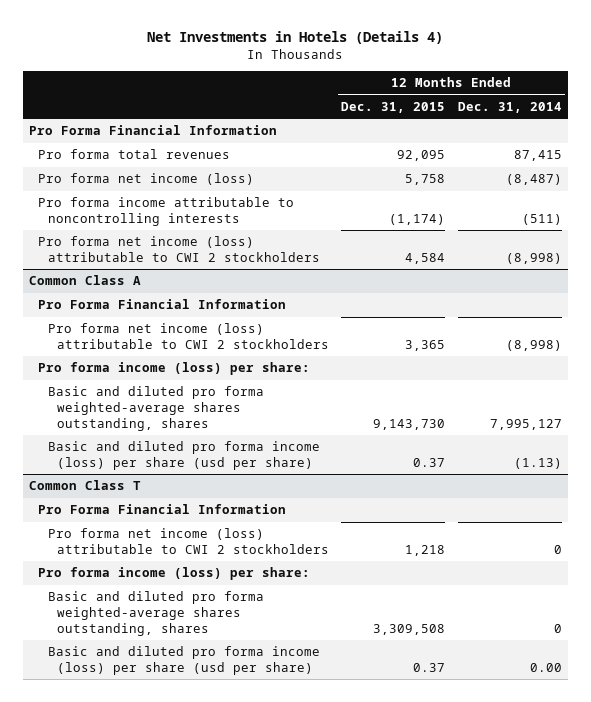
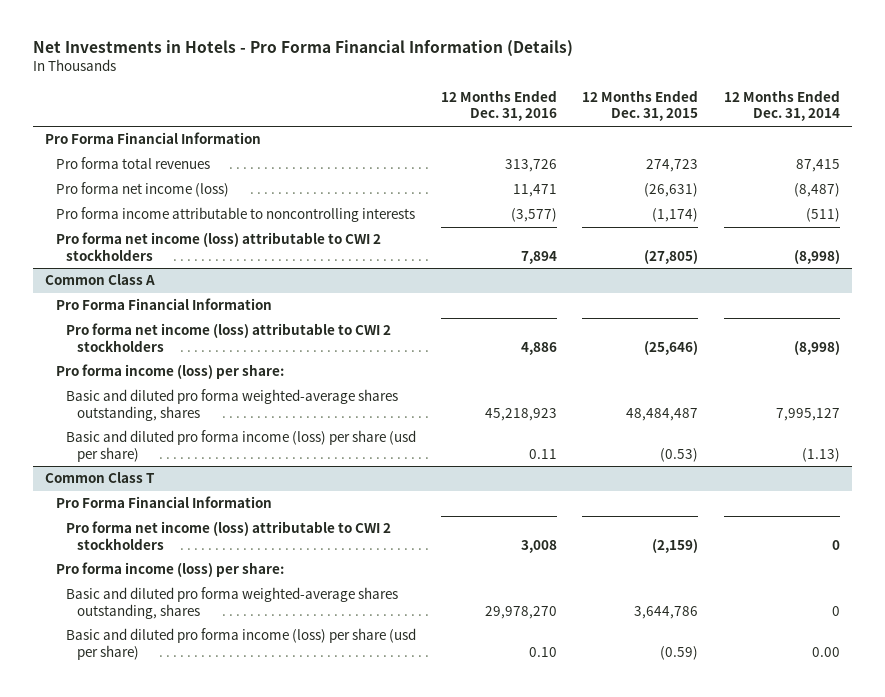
[147,31,444,45] Net Investments in Hotels (Details 4) -> [32,40,573,58] Net Investments in Hotels - Pro Forma Financial Information (Details)
none -> [441,90,558,122] 12 Months Ended Dec. 31, 2016
[397,150,446,162] 92,095 -> [646,159,699,173] 274,723
[405,174,446,186] 5,758 -> [644,183,699,198] (26,631)
[405,253,446,265] 4,584 -> [644,249,699,264] (27,805)
[405,340,446,352] 3,365 -> [644,340,699,355] (25,646)
[373,418,446,430] 9,143,730 -> [626,407,699,421] 48,484,487
[413,458,446,468] 0.37 -> [660,447,699,462] (0.53)
[405,545,446,557] 1,218 -> [652,538,699,553] (2,159)
[373,623,446,635] 3,309,508 -> [634,605,699,619] 3,644,786
[413,663,446,673] 0.37 -> [660,645,699,660] (0.59)

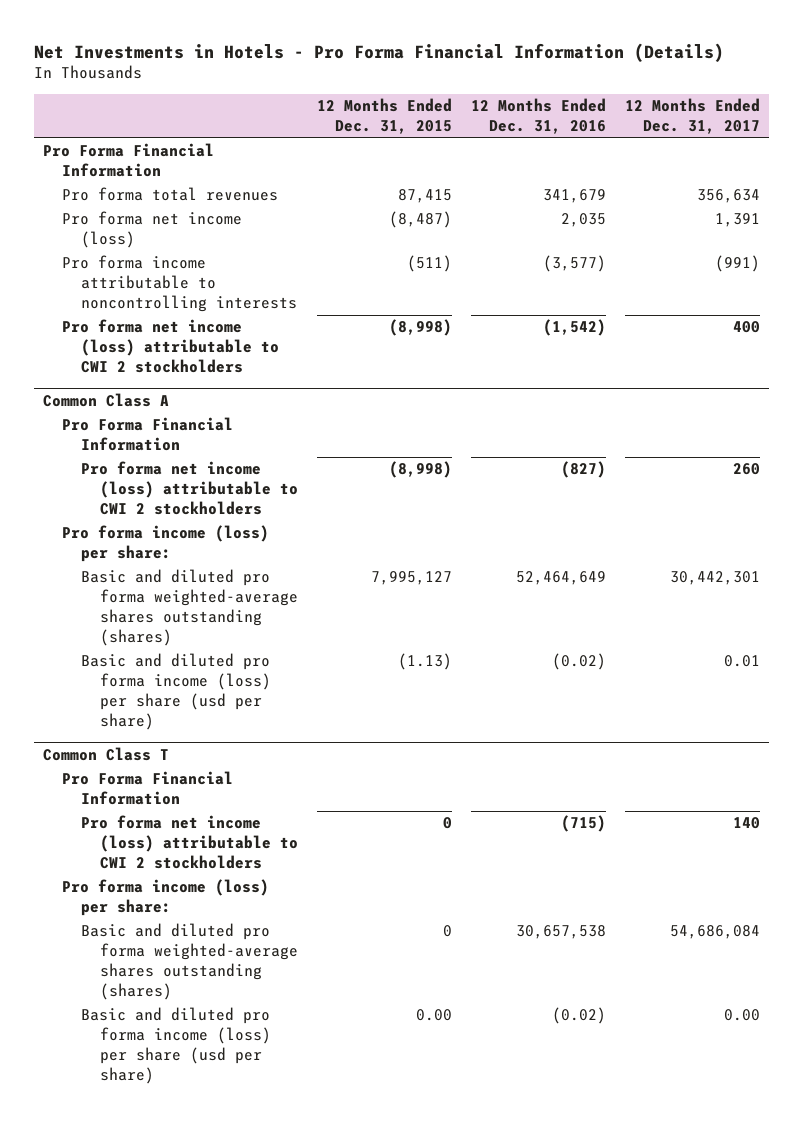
[723,90,840,122] 12 Months Ended Dec. 31, 2014 -> none
none -> [624,98,760,135] 12 Months Ended Dec. 31, 2017
[505,159,558,173] 313,726 -> [542,189,606,204] 341,679
[646,159,699,173] 274,723 -> [398,189,453,204] 87,415
[513,184,558,198] 11,471 -> [560,213,606,228] 2,035
[644,183,699,198] (26,631) -> [389,211,453,229] (8,487)
[652,208,699,223] (1,174) -> [407,255,453,273] (511)
[521,250,558,264] 7,894 -> [542,319,606,337] (1,542)
[644,249,699,264] (27,805) -> [389,319,453,337] (8,998)
[521,341,558,355] 4,886 -> [560,461,606,479] (827)
[644,340,699,355] (25,646) -> [389,461,453,479] (8,998)
[66,389,399,421] Basic and diluted pro forma weighted-average shares outstanding, shares -> [81,569,299,647] Basic and diluted pro forma weighted-average shares outstanding (shares)
[485,407,558,421] 45,218,923 -> [515,571,606,586] 52,464,649
[626,407,699,421] 48,484,487 -> [371,571,453,586] 7,995,127
[529,448,558,459] 0.11 -> [551,653,606,671] (0.02)
[660,447,699,462] (0.53) -> [398,653,453,671] (1.13)
[521,539,558,553] 3,008 -> [560,815,606,833] (715)
[652,538,699,553] (2,159) -> [443,817,453,830] 0
[66,587,399,619] Basic and diluted pro forma weighted-average shares outstanding, shares -> [81,923,299,1001] Basic and diluted pro forma weighted-average shares outstanding (shares)
[485,605,558,619] 29,978,270 -> [515,925,606,940] 30,657,538
[634,605,699,619] 3,644,786 -> [443,925,453,938] 0
[529,646,558,657] 0.10 -> [551,1007,606,1025] (0.02)
[660,645,699,660] (0.59) -> [416,1009,453,1022] 0.00

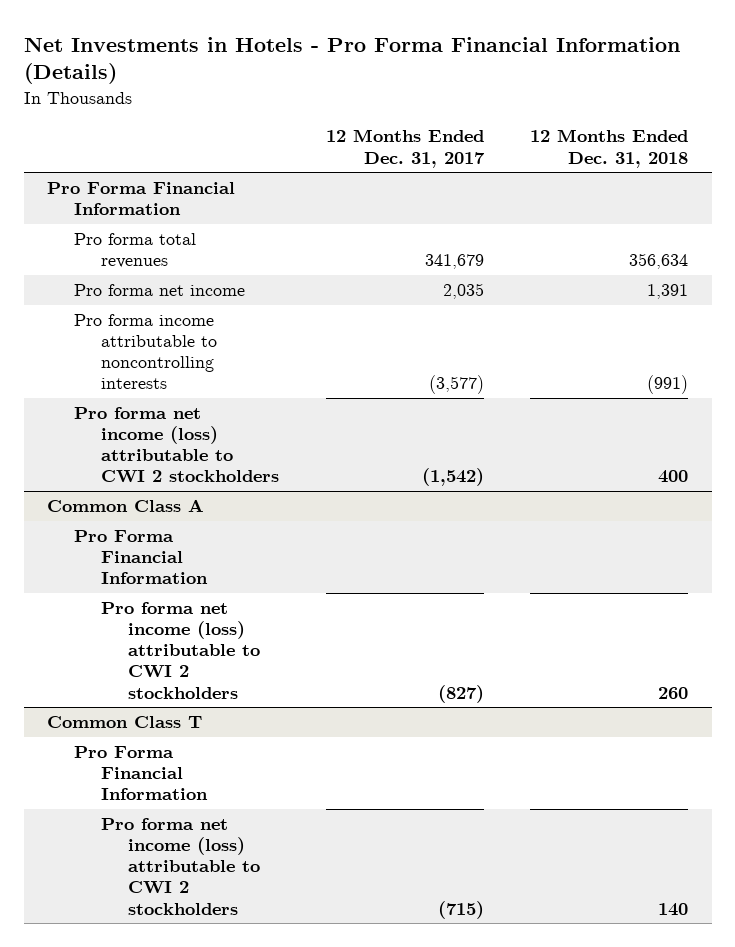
[317,98,453,135] 12 Months Ended Dec. 31, 2015 -> none
[470,98,606,135] 12 Months Ended Dec. 31, 2016 -> none
none -> [530,129,689,168] 12 Months Ended Dec. 31, 2018
[696,189,760,204] 356,634 -> [424,254,484,270] 341,679
[62,211,243,249] Pro forma net income (loss) -> [74,283,246,296] Pro forma net income
[714,213,760,228] 1,391 -> [442,282,484,299] 2,035
[714,255,760,273] (991) -> [428,375,484,395] (3,577)
[732,321,760,334] 400 -> [421,468,484,487] (1,542)
[62,525,270,563] Pro forma income (loss) per share: -> none
[81,569,299,647] Basic and diluted pro forma weighted-average shares outstanding (shares) -> none
[81,653,272,731] Basic and diluted pro forma income (loss) per share (usd per share) -> none
[732,463,760,476] 260 -> [437,684,484,703] (827)
[62,879,270,917] Pro forma income (loss) per share: -> none
[81,923,299,1001] Basic and diluted pro forma weighted-average shares outstanding (shares) -> none
[81,1007,272,1085] Basic and diluted pro forma income (loss) per share (usd per share) -> none
[732,817,760,830] 140 -> [437,900,484,919] (715)

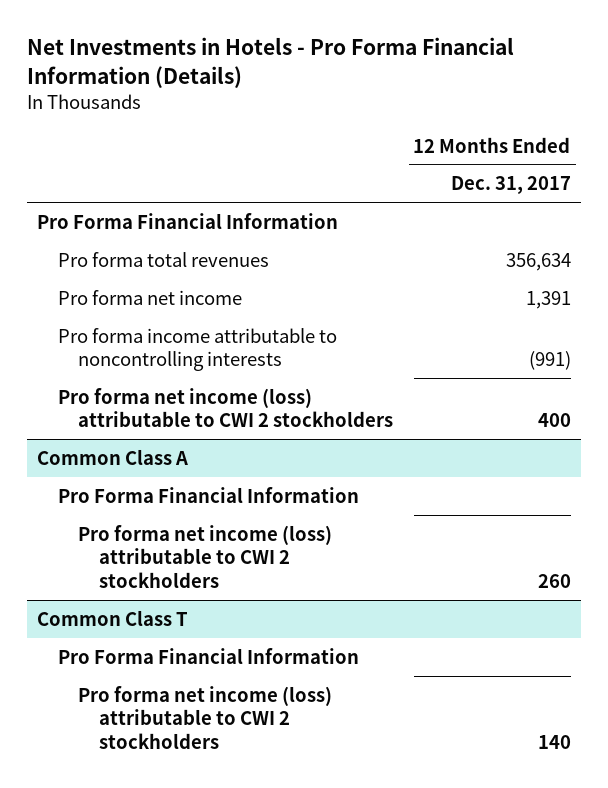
[530,129,689,168] 12 Months Ended Dec. 31, 2018 -> none
[424,254,484,270] 341,679 -> [505,252,571,271] 356,634
[442,282,484,299] 2,035 -> [525,290,571,309] 1,391
[428,375,484,395] (3,577) -> [528,351,571,371] (991)
[421,468,484,487] (1,542) -> [537,413,571,428] 400
[437,684,484,703] (827) -> [537,574,571,589] 260
[437,900,484,919] (715) -> [537,735,571,750] 140

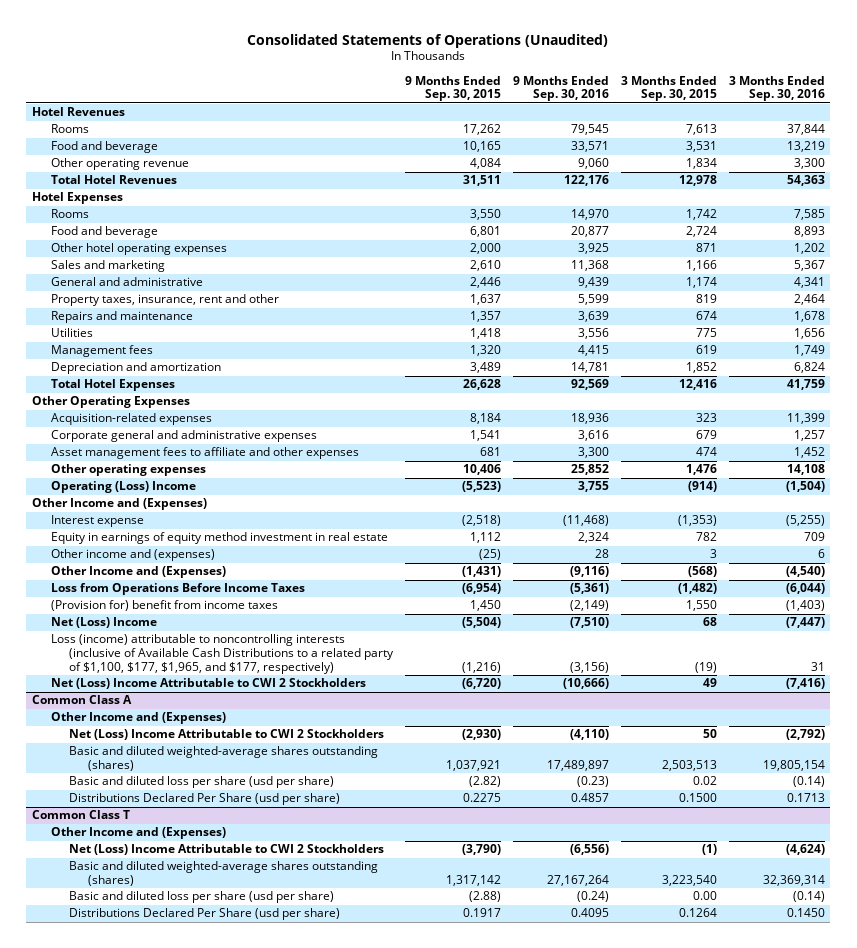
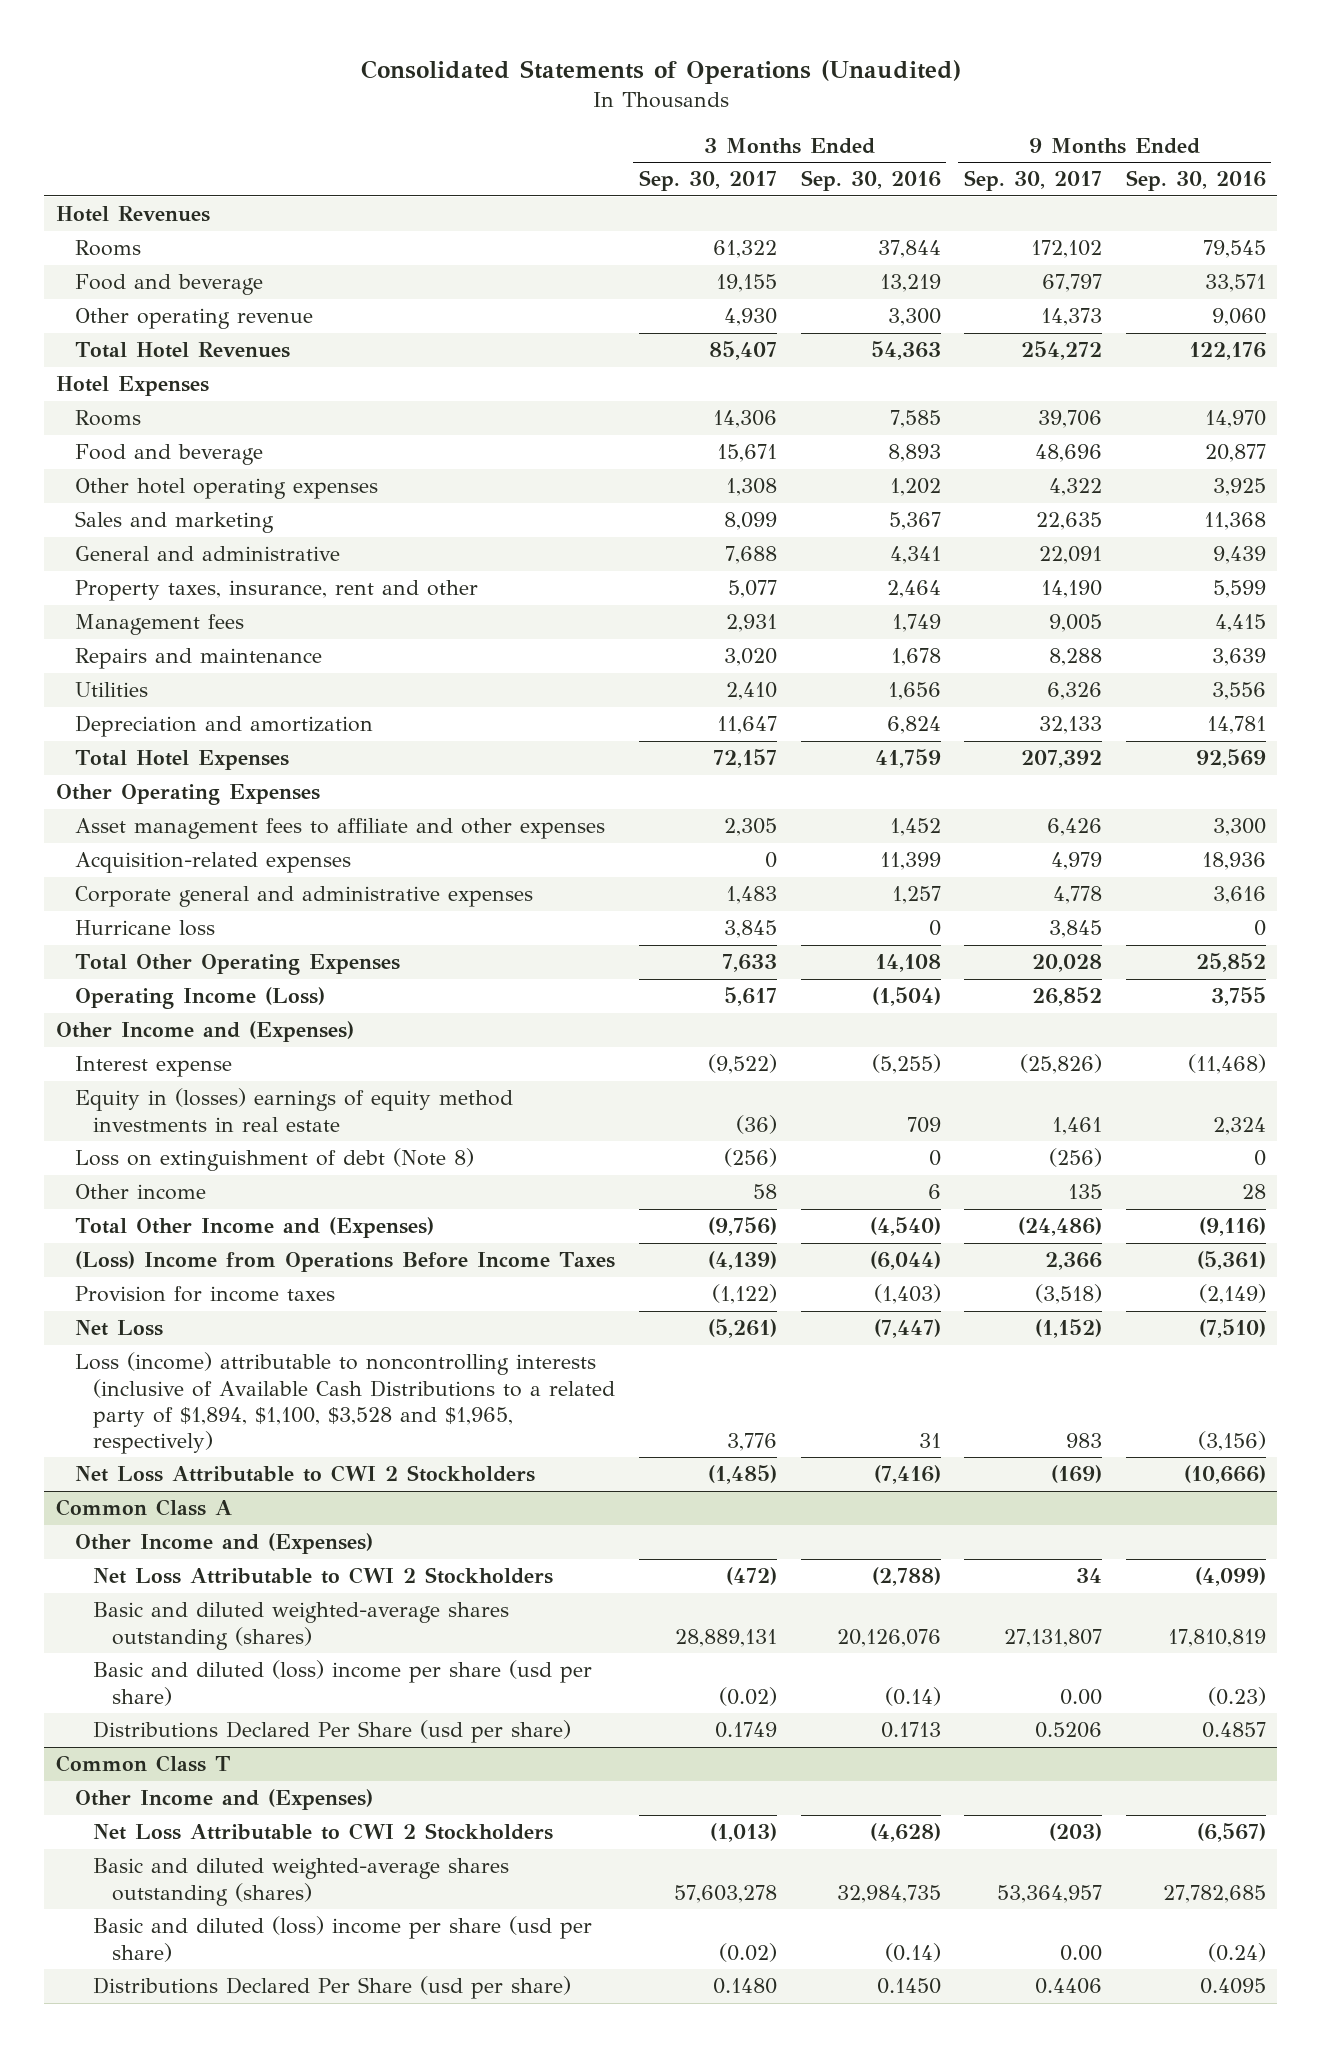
[405,75,502,102] 9 Months Ended Sep. 30, 2015 -> none
[620,75,717,102] 3 Months Ended Sep. 30, 2015 -> none
none -> [638,170,777,192] Sep. 30, 2017
none -> [964,170,1103,192] Sep. 30, 2017
[50,345,153,358] Management fees -> [74,614,244,636] Management fees
[50,447,359,460] Asset management fees to affiliate and other expenses -> [74,818,605,840] Asset management fees to affiliate and other expenses
none -> [74,920,215,937] Hurricane loss
[50,464,206,477] Other operating expenses -> [74,954,400,976] Total Other Operating Expenses
[50,481,196,494] Operating (Loss) Income -> [74,987,325,1010] Operating Income (Loss)
[50,532,388,545] Equity in earnings of equity method investment in real estate -> [74,1088,513,1132] Equity in (losses) earnings of equity method investments in real estate
none -> [74,1148,474,1172] Loss on extinguishment of debt (Note 8)
[50,549,215,562] Other income and (expenses) -> [74,1184,206,1201] Other income
[50,566,226,579] Other Income and (Expenses) -> [74,1217,434,1239] Total Other Income and (Expenses)
[50,583,305,596] Loss from Operations Before Income Taxes -> [74,1251,615,1273] (Loss) Income from Operations Before Income Taxes
[50,600,278,612] (Provision for) benefit from income taxes -> [74,1286,335,1303] Provision for income taxes
[50,617,157,629] Net (Loss) Income -> [74,1320,163,1337] Net Loss
[50,634,395,674] Loss (income) attributable to noncontrolling interests (inclusive of Available Cash Distributions to a related party of $1,100, $177, $1,965, and $177, respectively) -> [74,1352,616,1455] Loss (income) attributable to noncontrolling interests (inclusive of Available Cash Distributions to a related party of $1,894, $1,100, $3,528 and $1,965, respectively)
[50,678,366,690] Net (Loss) Income Attributable to CWI 2 Stockholders -> [74,1465,535,1483] Net Loss Attributable to CWI 2 Stockholders
[69,729,385,741] Net (Loss) Income Attributable to CWI 2 Stockholders -> [93,1567,554,1585] Net Loss Attributable to CWI 2 Stockholders
[569,729,609,741] (4,110) -> [1194,1567,1266,1587] (4,099)
[785,729,825,741] (2,792) -> [871,1567,941,1587] (2,788)
[546,760,609,772] 17,489,897 -> [1167,1628,1266,1647] 17,810,819
[762,760,825,772] 19,805,154 -> [836,1628,941,1647] 20,126,076
[69,776,335,789] Basic and diluted loss per share (usd per share) -> [93,1660,593,1706] Basic and diluted (loss) income per share (usd per share)
[69,844,385,856] Net (Loss) Income Attributable to CWI 2 Stockholders -> [93,1823,554,1841] Net Loss Attributable to CWI 2 Stockholders
[569,844,609,856] (6,556) -> [1196,1823,1266,1843] (6,567)
[785,844,825,856] (4,624) -> [869,1823,941,1843] (4,628)
[546,875,609,887] 27,167,264 -> [1162,1884,1266,1903] 27,782,685
[762,875,825,887] 32,369,314 -> [836,1884,941,1903] 32,984,735
[69,891,335,904] Basic and diluted loss per share (usd per share) -> [93,1916,593,1962] Basic and diluted (loss) income per share (usd per share)

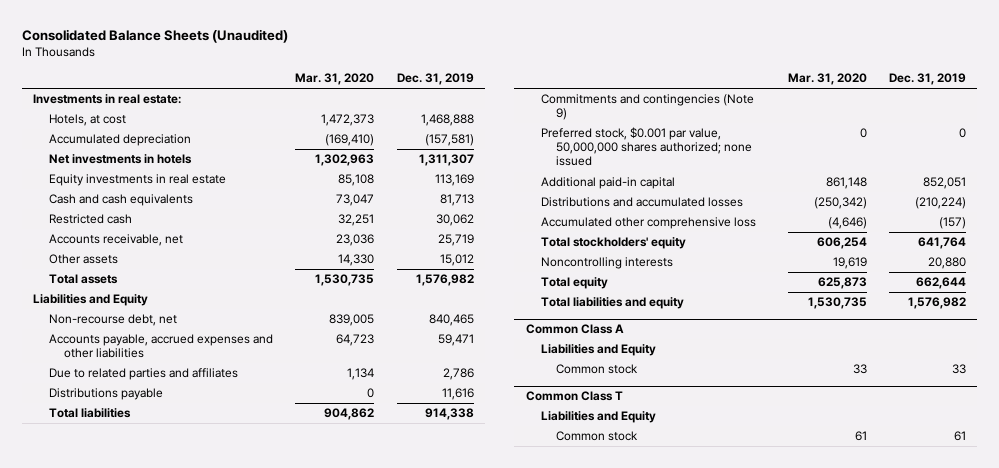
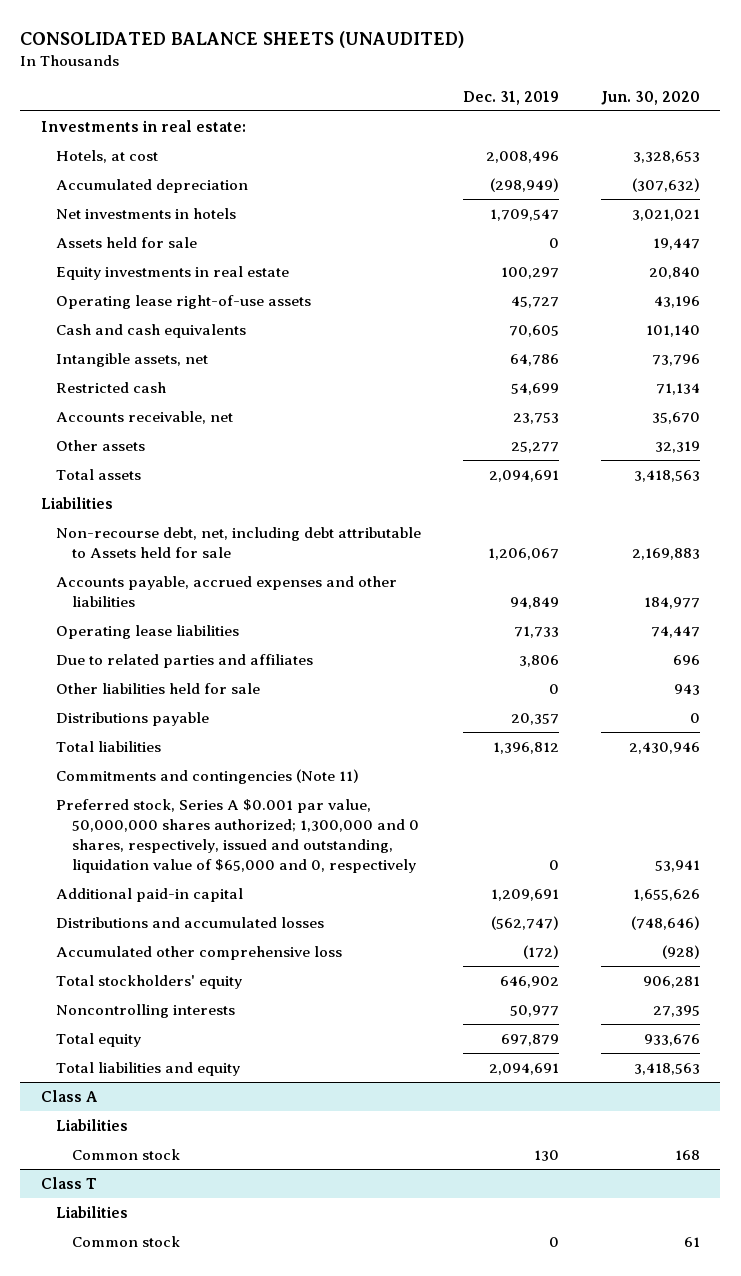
[22,29,289,44] Consolidated Balance Sheets (Unaudited) -> [20,30,465,48] CONSOLIDATED BALANCE SHEETS (UNAUDITED)
[295,73,375,86] Mar. 31, 2020 -> none
none -> [600,90,700,105] Jun. 30, 2020
[420,114,474,127] 1,468,888 -> [486,150,560,163] 2,008,496
[424,134,474,147] (157,581) -> [490,177,560,192] (298,949)
[418,154,474,167] 1,311,307 -> [490,208,560,221] 1,709,547
none -> [56,236,198,248] Assets held for sale
[434,174,474,187] 113,169 -> [501,266,560,279] 100,297
none -> [56,294,312,309] Operating lease right-of-use assets
[439,194,474,207] 81,713 -> [509,324,560,337] 70,605
none -> [56,352,209,367] Intangible assets, net
[435,214,474,227] 30,062 -> [511,382,560,395] 54,699
[437,234,474,247] 25,719 -> [513,411,560,424] 23,753
[439,254,474,267] 15,012 -> [511,440,560,453] 25,277
[415,274,474,287] 1,576,982 -> [489,469,560,482] 2,094,691
[33,294,149,307] Liabilities and Equity -> [41,496,114,509] Liabilities
[48,314,177,327] Non-recourse debt, net -> [56,526,422,558] Non-recourse debt, net, including debt attributable to Assets held for sale
[428,314,474,327] 840,465 -> [488,547,560,560] 1,206,067
[437,334,474,347] 59,471 -> [510,596,560,609] 94,849
none -> [56,624,240,639] Operating lease liabilities
[442,368,474,381] 2,786 -> [519,654,560,667] 3,806
none -> [56,682,261,694] Other liabilities held for sale
[441,388,474,401] 11,616 -> [511,712,560,725] 20,357
[424,408,474,421] 914,338 -> [493,741,560,754] 1,396,812
[541,94,755,121] Commitments and contingencies (Note 9) -> [56,768,360,784] Commitments and contingencies (Note 11)
[541,127,753,167] Preferred stock, $0.001 par value, 50,000,000 shares authorized; none issued -> [56,798,419,874] Preferred stock, Series A $0.001 par value, 50,000,000 shares authorized; 1,300,000 and 0 shares, respectively, issued and outstanding, liquidation value of $65,000 and 0, respectively
[922,177,966,190] 852,051 -> [491,888,560,901] 1,209,691
[914,197,966,210] (210,224) -> [491,915,560,930] (562,747)
[938,217,966,230] (157) -> [523,944,560,959] (172)
[917,237,966,250] 641,764 -> [500,975,560,988] 646,902
[927,257,966,270] 20,880 -> [510,1004,560,1017] 50,977
[915,277,966,290] 662,644 -> [501,1033,560,1046] 697,879
[907,297,966,310] 1,576,982 -> [489,1062,560,1075] 2,094,691
[525,324,624,335] Common Class A -> [41,1089,99,1102] Class A
[541,344,657,357] Liabilities and Equity -> [56,1118,129,1131] Liabilities
[951,364,966,375] 33 -> [534,1149,560,1161] 130
[525,391,623,402] Common Class T -> [41,1176,98,1189] Class T
[541,411,657,424] Liabilities and Equity -> [56,1205,129,1218] Liabilities
[953,431,966,442] 61 -> [549,1236,560,1247] 0

